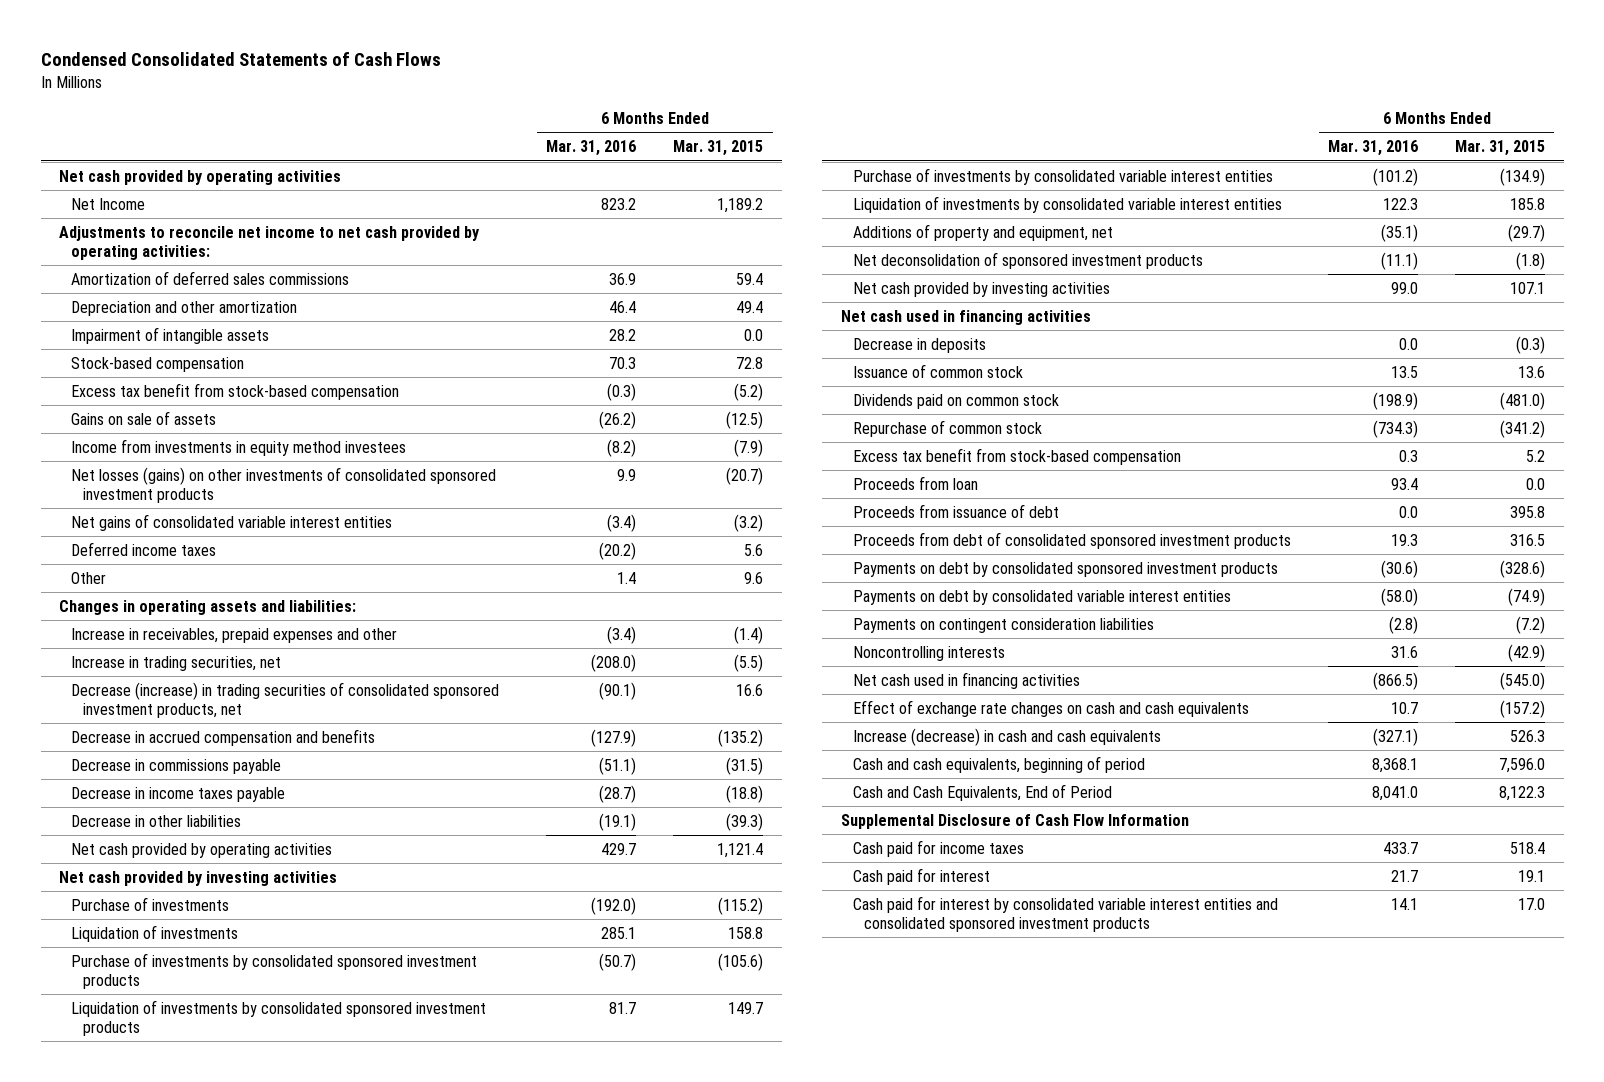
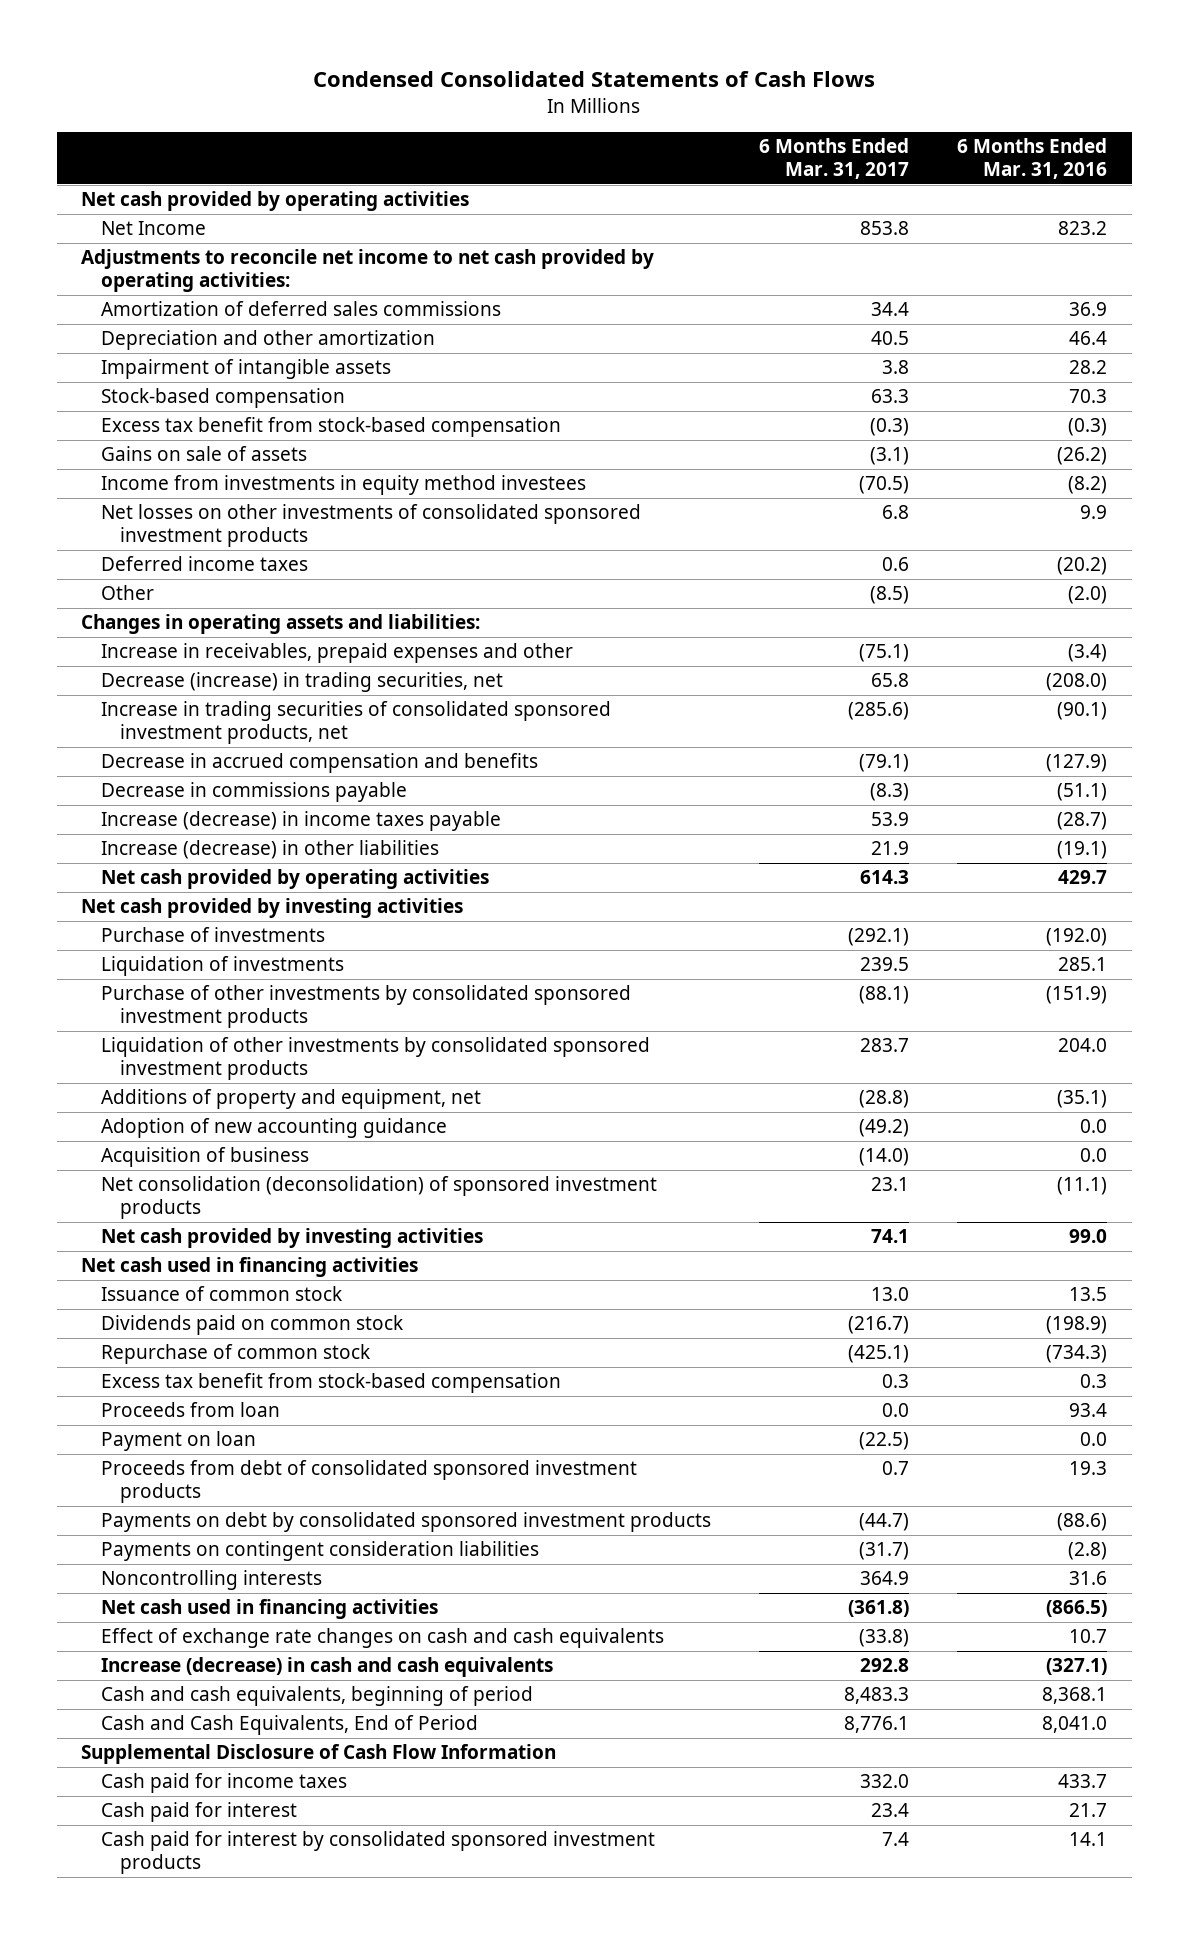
[673,140,764,157] Mar. 31, 2015 -> none
none -> [759,138,910,179] 6 Months Ended Mar. 31, 2017
[70,513,392,531] Net gains of consolidated variable interest entities -> none
[70,466,496,503] Net losses (gains) on other investments of consolidated sponsored investment products -> [100,504,641,548] Net losses on other investments of consolidated sponsored investment products
[617,571,637,584] 1.4 -> [1068,586,1108,605] (2.0)
[70,655,281,671] Increase in trading securities, net -> [100,672,503,693] Decrease (increase) in trading securities, net
[70,681,499,718] Decrease (increase) in trading securities of consolidated sponsored investment products, net -> [100,701,611,745] Increase in trading securities of consolidated sponsored investment products, net
[70,786,285,802] Decrease in income taxes payable -> [100,811,501,832] Increase (decrease) in income taxes payable
[70,814,241,827] Decrease in other liabilities -> [100,840,439,860] Increase (decrease) in other liabilities
[852,167,1273,185] Purchase of investments by consolidated variable interest entities -> none
[852,195,1282,213] Liquidation of investments by consolidated variable interest entities -> none
[70,952,477,989] Purchase of investments by consolidated sponsored investment products -> [100,985,631,1029] Purchase of other investments by consolidated sponsored investment products
[599,952,637,971] (50.7) -> [1046,986,1108,1005] (151.9)
[70,999,486,1036] Liquidation of investments by consolidated sponsored investment products -> [100,1037,650,1081] Liquidation of other investments by consolidated sponsored investment products
[609,1001,637,1014] 81.7 -> [1058,1038,1108,1053] 204.0
none -> [100,1118,447,1139] Adoption of new accounting guidance
none -> [100,1147,309,1168] Acquisition of business
[852,251,1203,269] Net deconsolidation of sponsored investment products -> [100,1176,657,1220] Net consolidation (deconsolidation) of sponsored investment products
[852,337,986,353] Decrease in deposits -> none
[852,503,1059,518] Proceeds from issuance of debt -> none
none -> [100,1431,256,1452] Payment on loan
[852,589,1231,605] Payments on debt by consolidated variable interest entities -> none
[1380,559,1418,578] (30.6) -> [1057,1513,1108,1532] (88.6)
[852,895,1278,932] Cash paid for interest by consolidated variable interest entities and consolidated sponsored investment products -> [100,1831,655,1875] Cash paid for interest by consolidated sponsored investment products

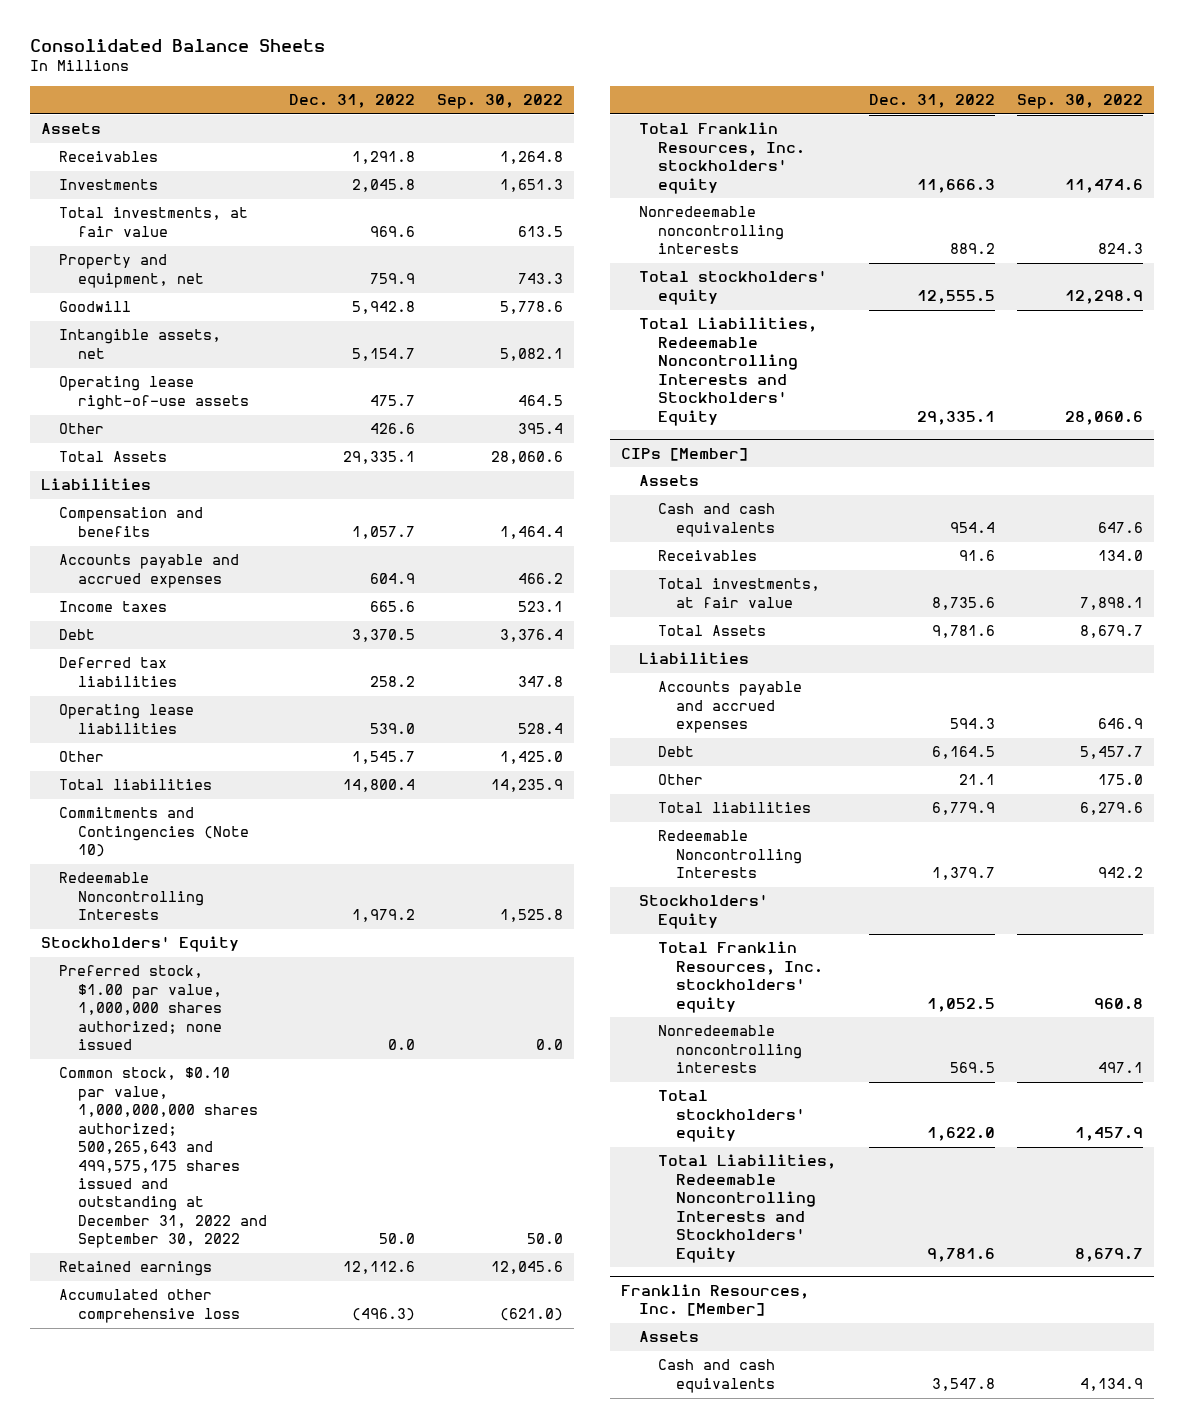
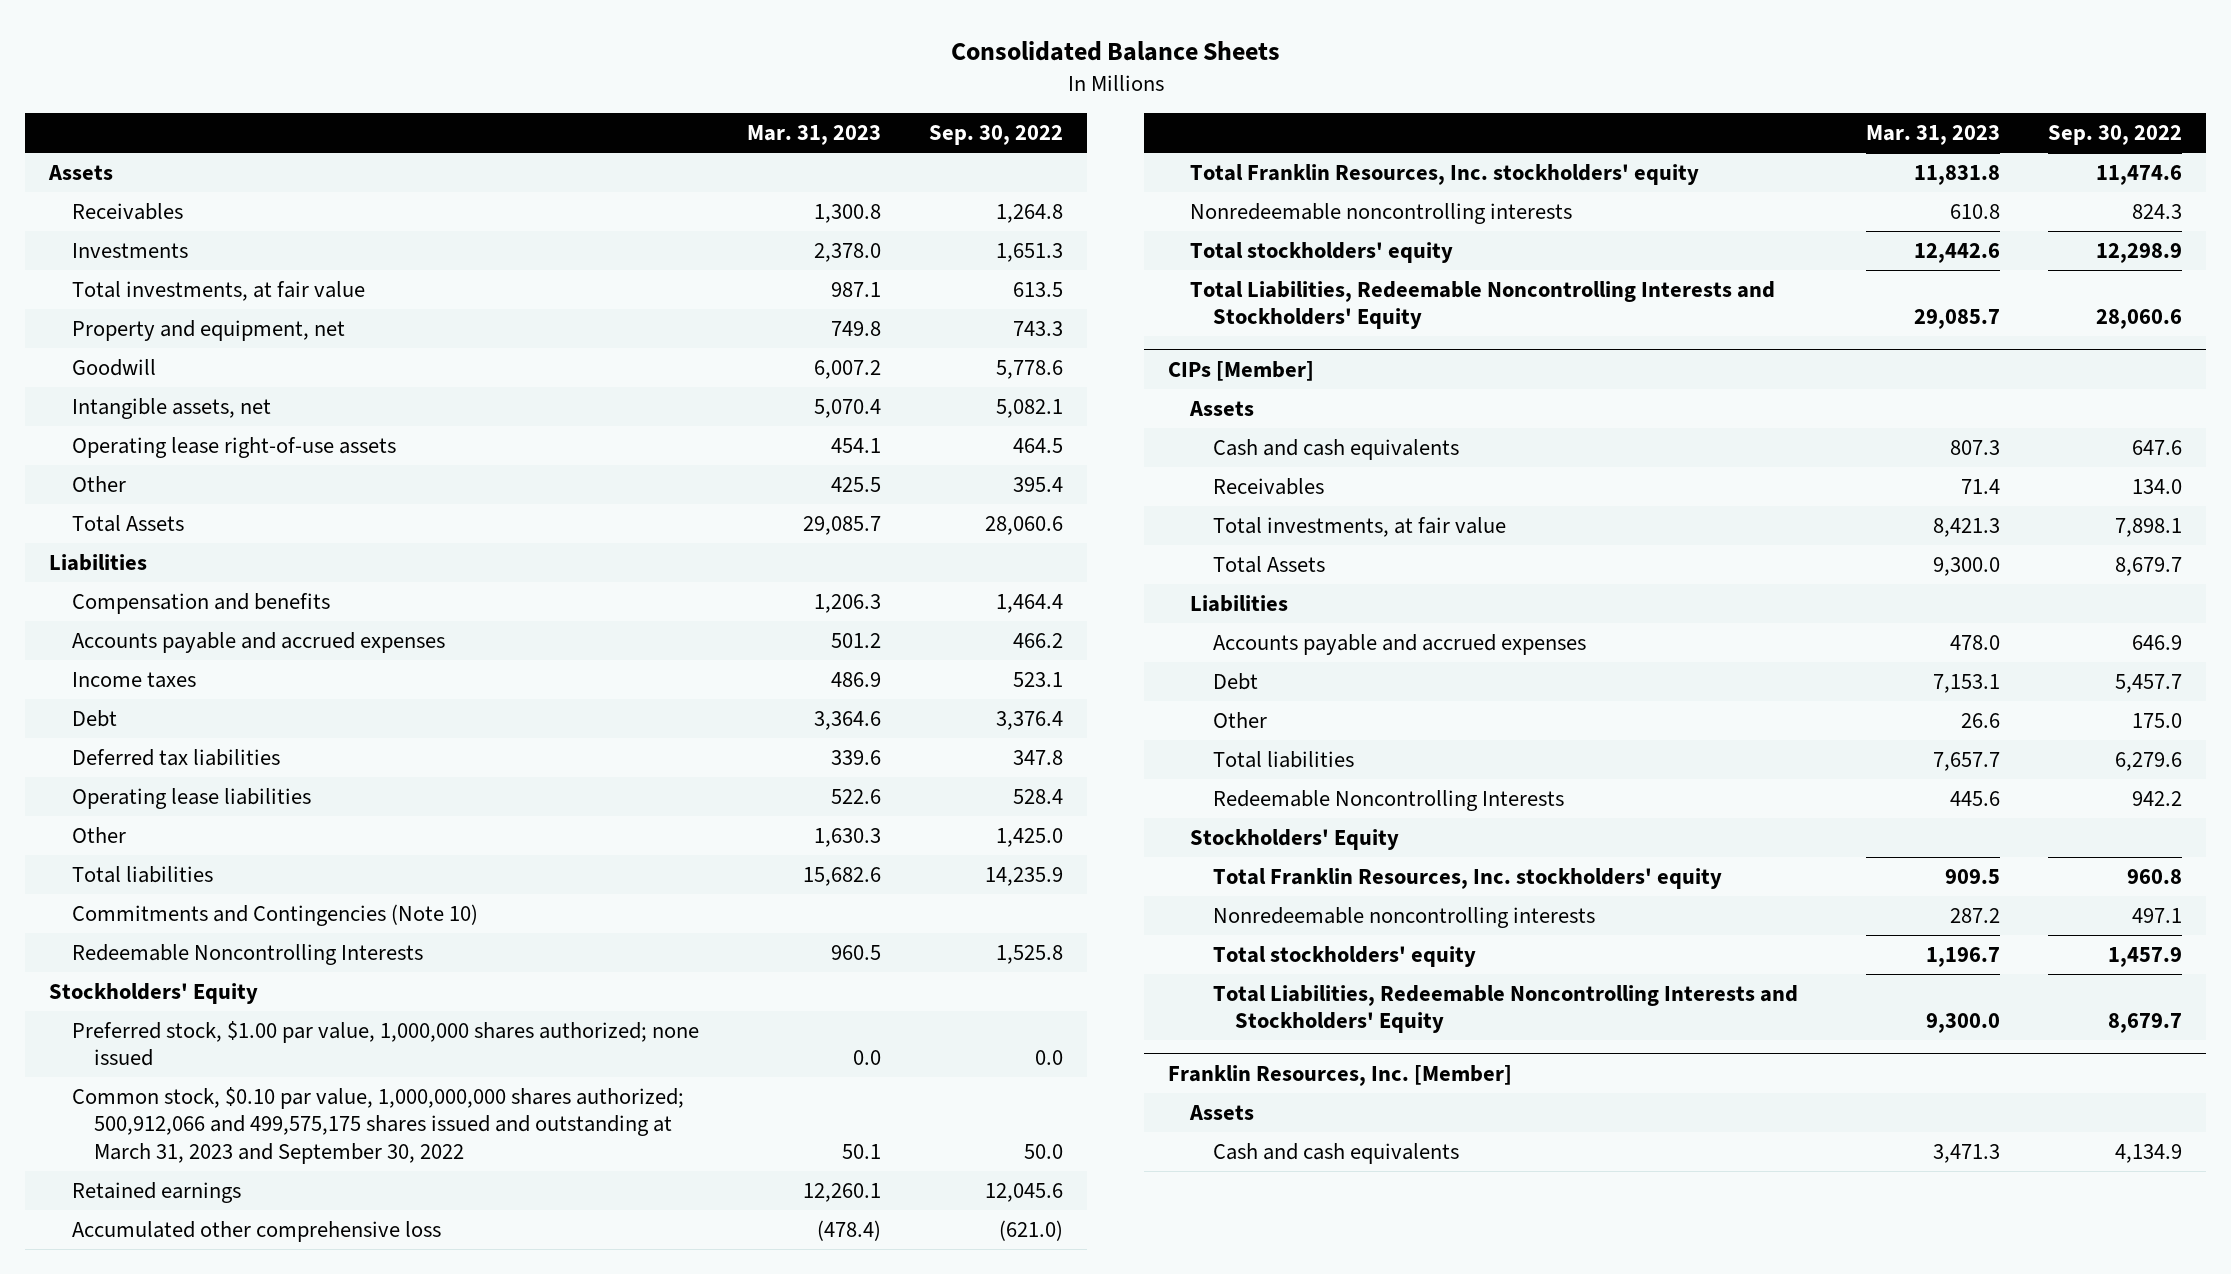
[288,94,415,109] Dec. 31, 2022 -> none
none -> [747,125,882,146] Mar. 31, 2023
[59,1067,267,1249] Common stock, $0.10 par value, 1,000,000,000 shares authorized; 500,265,643 and 499,575,175 shares issued and outstanding at December 31, 2022 and September 30, 2022 -> [71,1086,684,1164] Common stock, $0.10 par value, 1,000,000,000 shares authorized; 500,912,066 and 499,575,175 shares issued and outstanding at March 31, 2023 and September 30, 2022

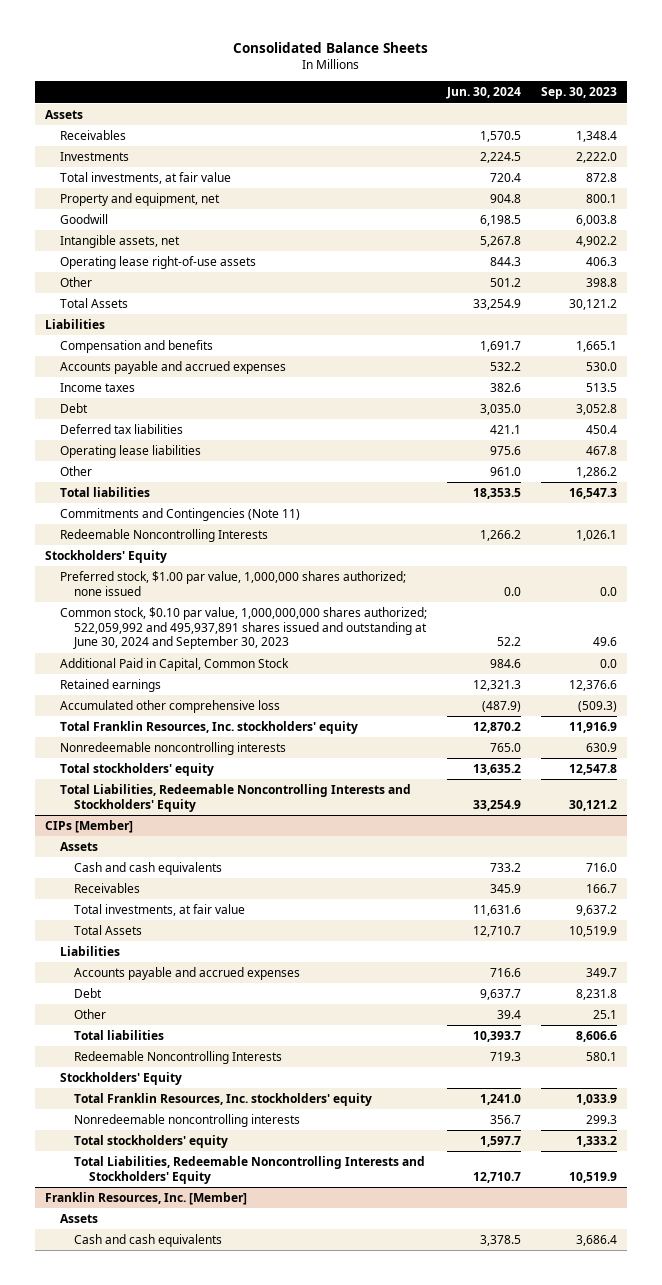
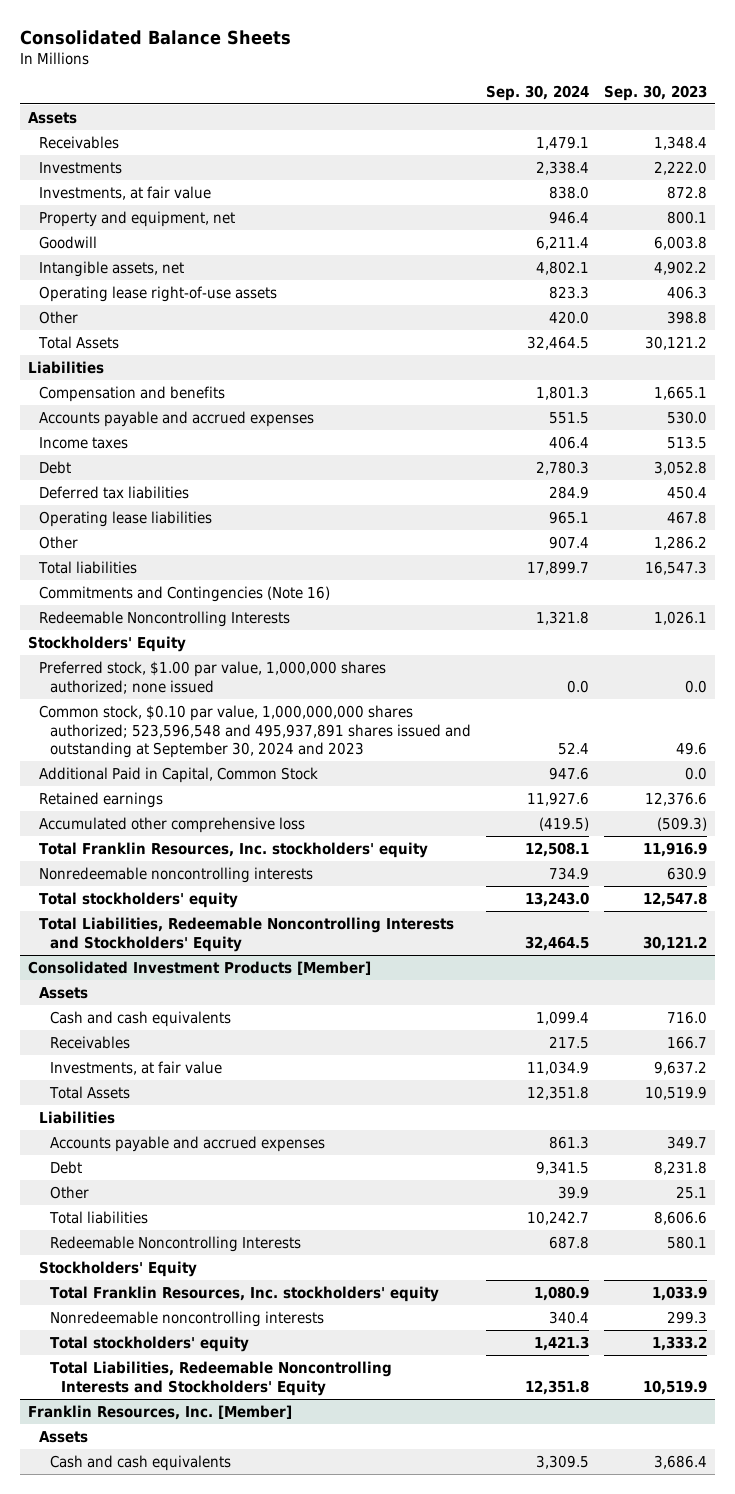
[445,87,521,100] Jun. 30, 2024 -> none
none -> [486,84,590,101] Sep. 30, 2024
[59,172,231,185] Total investments, at fair value -> [38,185,211,200] Investments, at fair value
[59,508,300,522] Commitments and Contingencies (Note 11) -> [38,585,330,602] Commitments and Contingencies (Note 16)
[59,607,428,650] Common stock, $0.10 par value, 1,000,000,000 shares authorized; 522,059,992 and 495,937,891 shares issued and outstanding at June 30, 2024 and September 30, 2023 -> [38,704,472,759] Common stock, $0.10 par value, 1,000,000,000 shares authorized; 523,596,548 and 495,937,891 shares issued and outstanding at September 30, 2024 and 2023
[44,820,133,834] CIPs [Member] -> [27,960,371,975] Consolidated Investment Products [Member]
[74,904,246,917] Total investments, at fair value -> [50,1060,223,1075] Investments, at fair value

